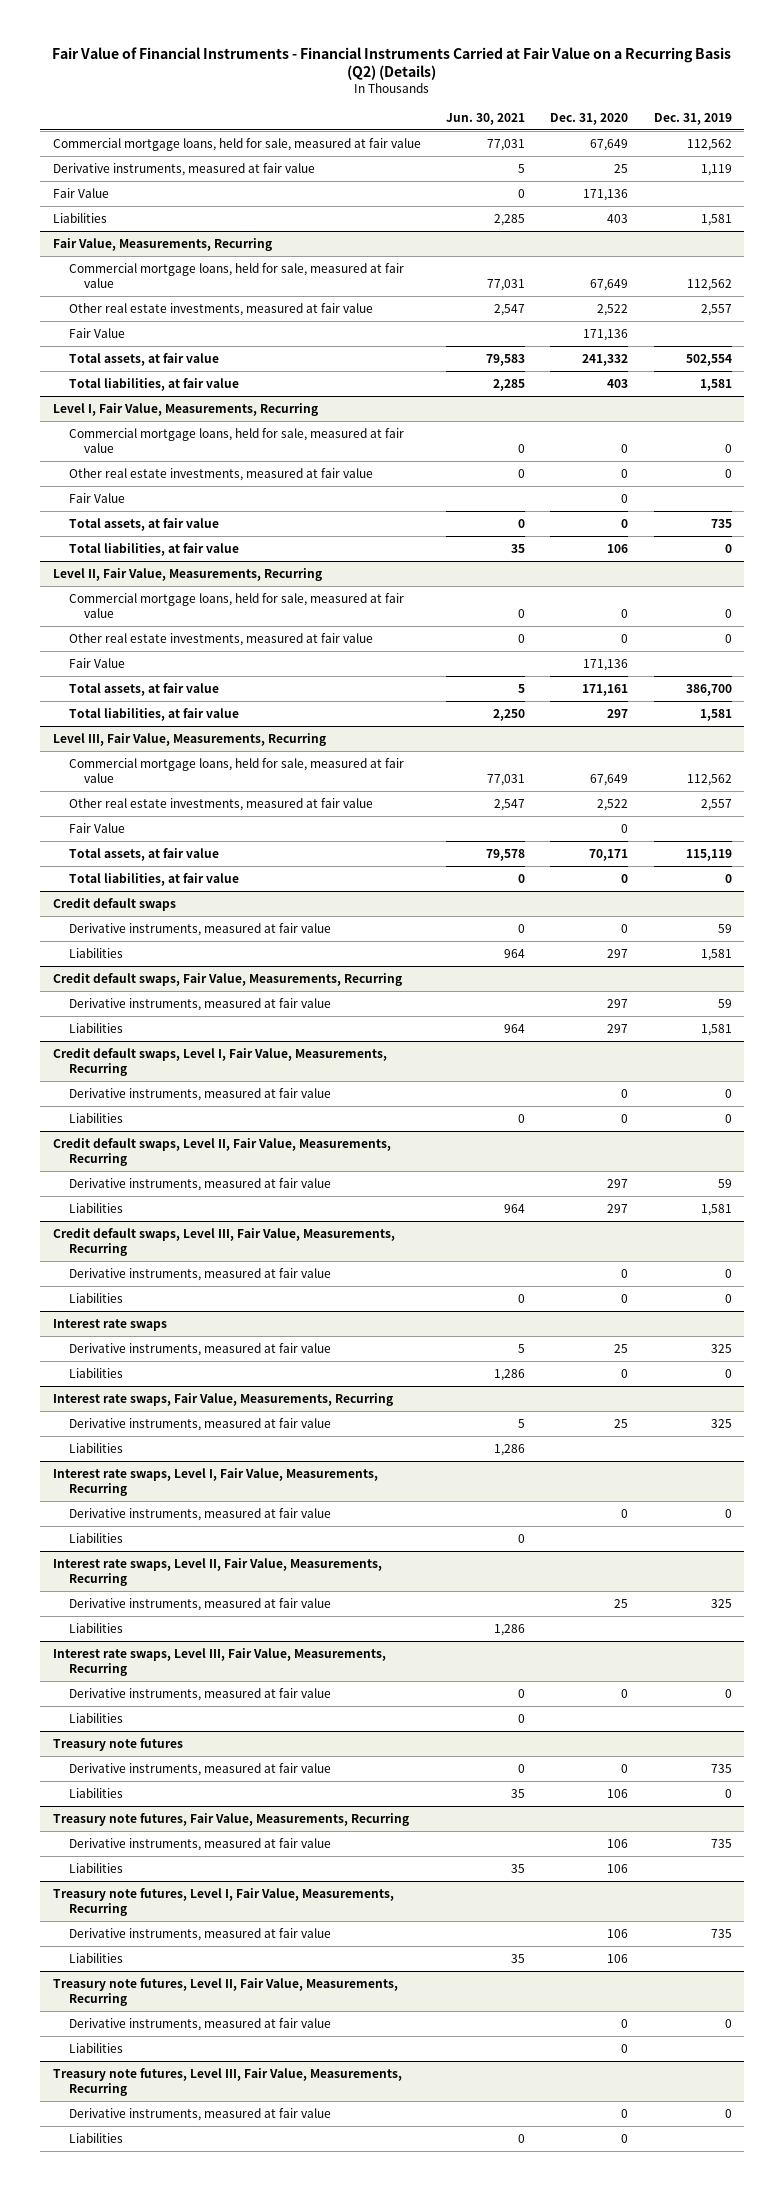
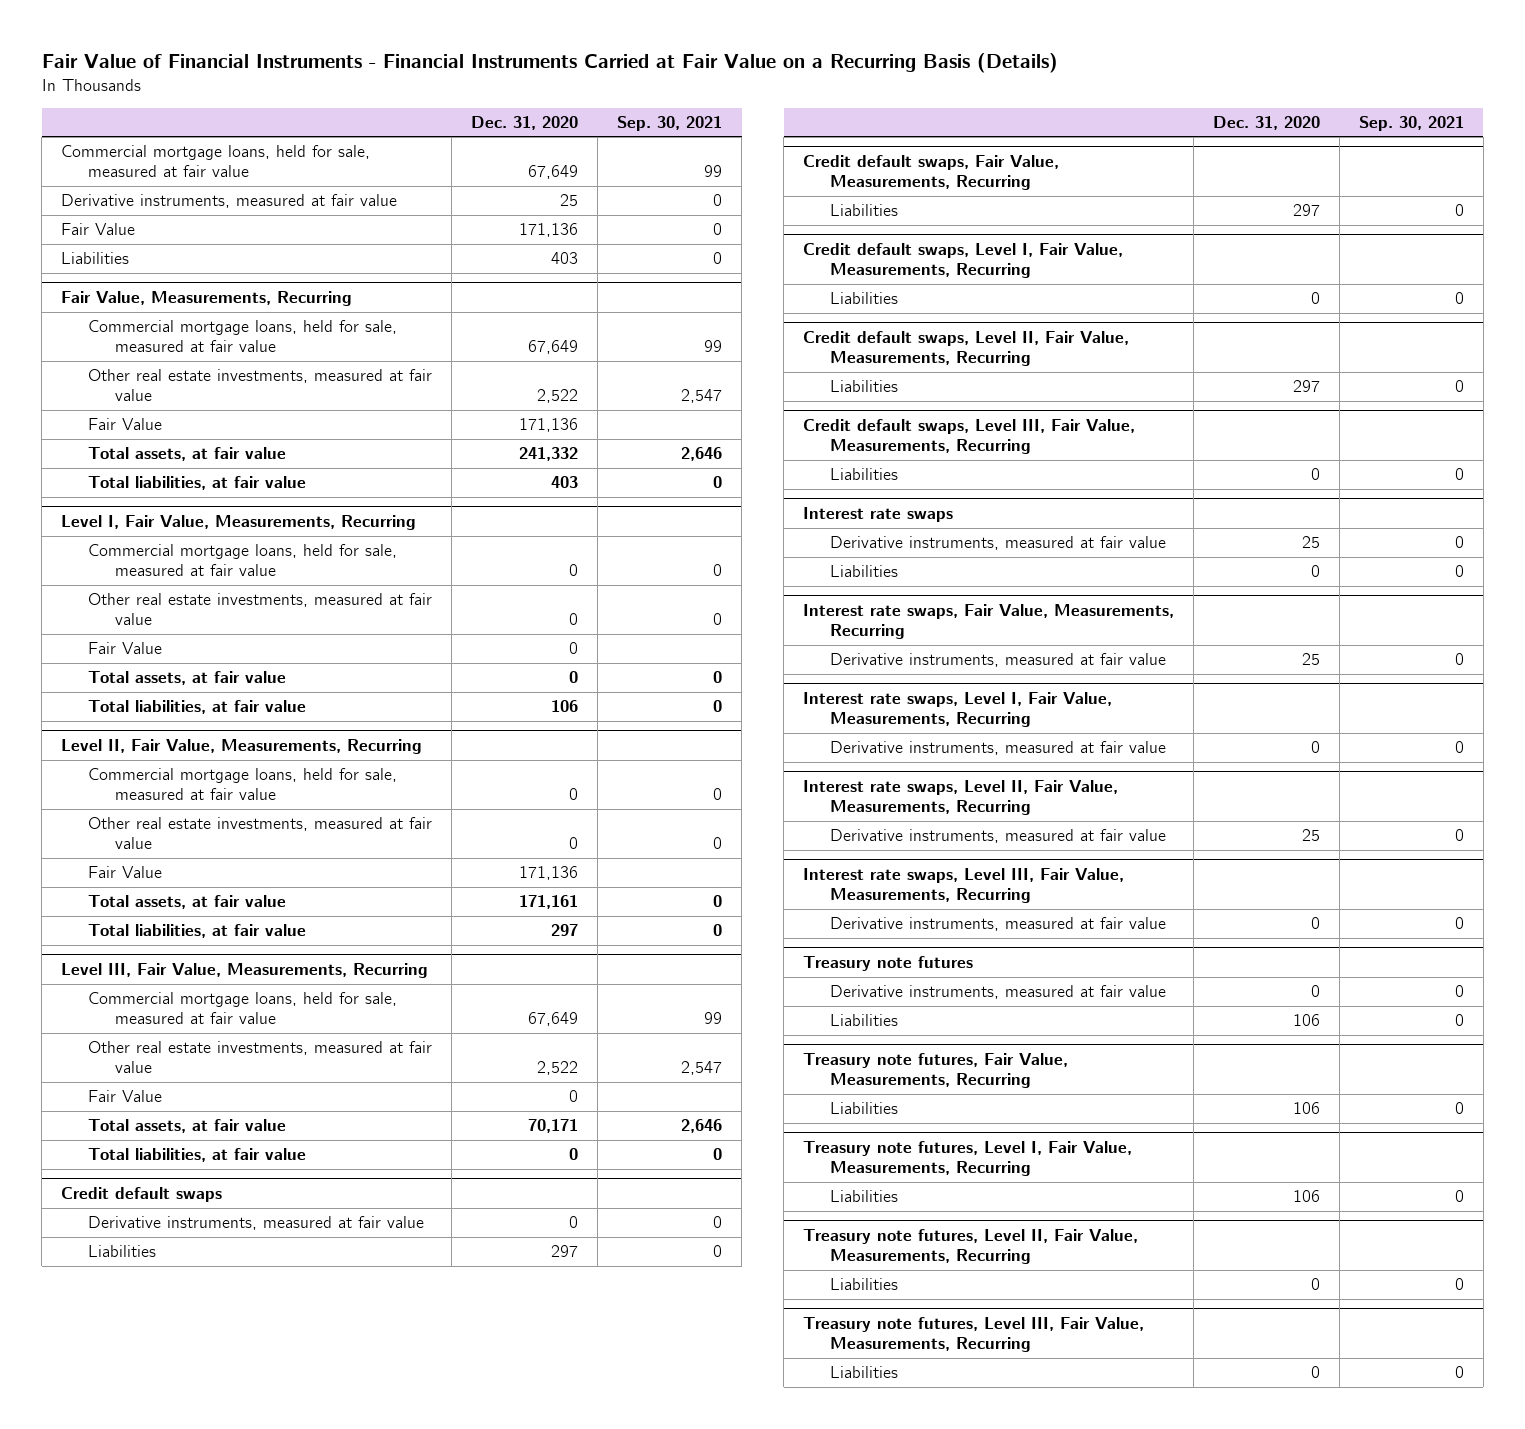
[52,46,732,81] Fair Value of Financial Instruments - Financial Instruments Carried at Fair Value on a Recurring Basis (Q2) (Details) -> [41,53,1058,74] Fair Value of Financial Instruments - Financial Instruments Carried at Fair Value on a Recurring Basis (Details)
[445,112,525,125] Jun. 30, 2021 -> none
[653,112,732,125] Dec. 31, 2019 -> none
none -> [617,115,723,131] Sep. 30, 2021
[68,997,331,1011] Derivative instruments, measured at fair value -> none
[68,1087,331,1101] Derivative instruments, measured at fair value -> none
[68,1177,331,1191] Derivative instruments, measured at fair value -> none
[68,1267,331,1281] Derivative instruments, measured at fair value -> none
[68,1442,123,1453] Liabilities -> none
[68,1532,123,1543] Liabilities -> none
[68,1622,123,1633] Liabilities -> none
[68,1712,123,1723] Liabilities -> none
[68,1837,331,1851] Derivative instruments, measured at fair value -> none
[68,1927,331,1941] Derivative instruments, measured at fair value -> none
[68,2017,331,2031] Derivative instruments, measured at fair value -> none
[68,2107,331,2121] Derivative instruments, measured at fair value -> none

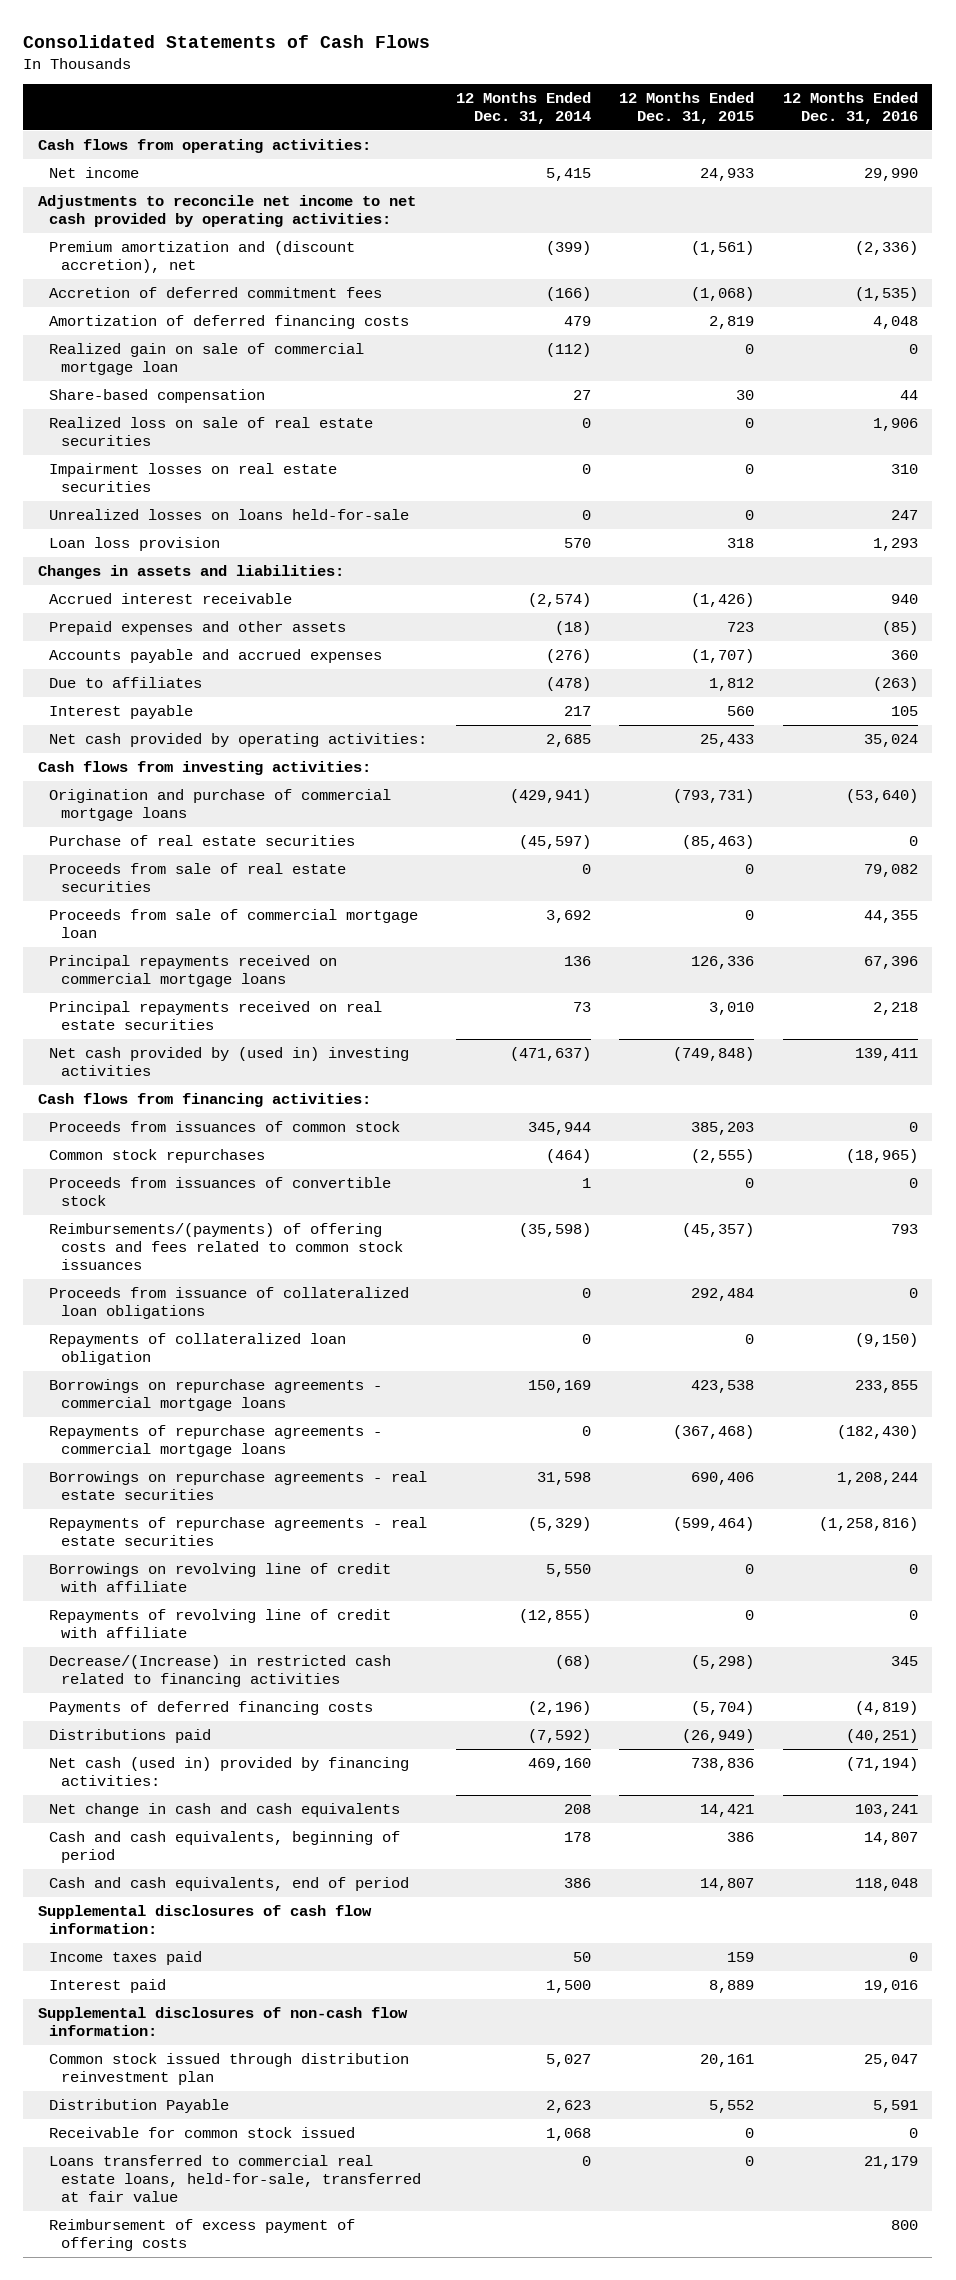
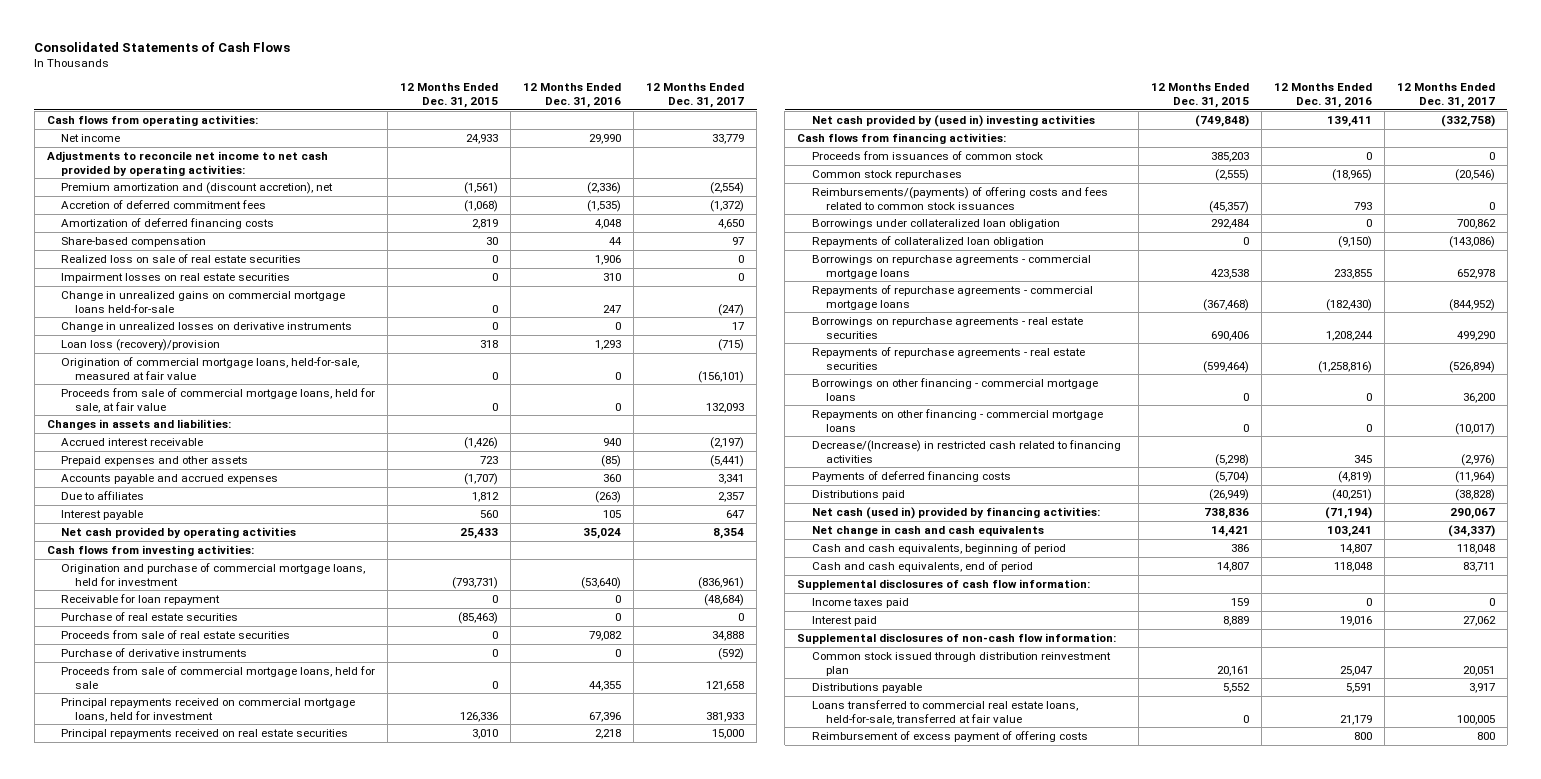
[455,92,591,125] 12 Months Ended Dec. 31, 2014 -> none
none -> [646,83,745,108] 12 Months Ended Dec. 31, 2017
[49,342,365,376] Realized gain on sale of commercial mortgage loan -> none
[49,508,410,520] Unrealized losses on loans held-for-sale -> [61,290,346,313] Change in unrealized gains on commercial mortgage loans held-for-sale
none -> [61,321,353,332] Change in unrealized losses on derivative instruments
[49,536,221,551] Loan loss provision -> [61,338,221,351] Loan loss (recovery)/provision
none -> [61,356,360,380] Origination of commercial mortgage loans, held-for-sale, measured at fair value
none -> [61,387,376,413] Proceeds from sale of commercial mortgage loans, held for sale, at fair value
[49,732,428,747] Net cash provided by operating activities: -> [61,526,297,538] Net cash provided by operating activities
[49,788,392,822] Origination and purchase of commercial mortgage loans -> [61,562,366,586] Origination and purchase of commercial mortgage loans, held for investment
none -> [61,593,221,605] Receivable for loan repayment
none -> [61,647,248,657] Purchase of derivative instruments
[49,908,419,939] Proceeds from sale of commercial mortgage loan -> [61,665,376,689] Proceeds from sale of commercial mortgage loans, held for sale
[49,954,338,988] Principal repayments received on commercial mortgage loans -> [61,697,356,722] Principal repayments received on commercial mortgage loans, held for investment
[49,1176,392,1207] Proceeds from issuances of convertible stock -> none
[49,1286,410,1320] Proceeds from issuance of collateralized loan obligations -> [811,218,1060,229] Borrowings under collateralized loan obligation
[49,1562,392,1593] Borrowings on revolving line of credit with affiliate -> none
[49,1608,392,1639] Repayments of revolving line of credit with affiliate -> none
none -> [811,377,1098,401] Borrowings on other financing - commercial mortgage loans
none -> [811,408,1103,432] Repayments on other financing - commercial mortgage loans
[49,2126,356,2138] Receivable for common stock issued -> none
[49,2098,230,2113] Distribution Payable -> [811,682,922,693] Distributions payable

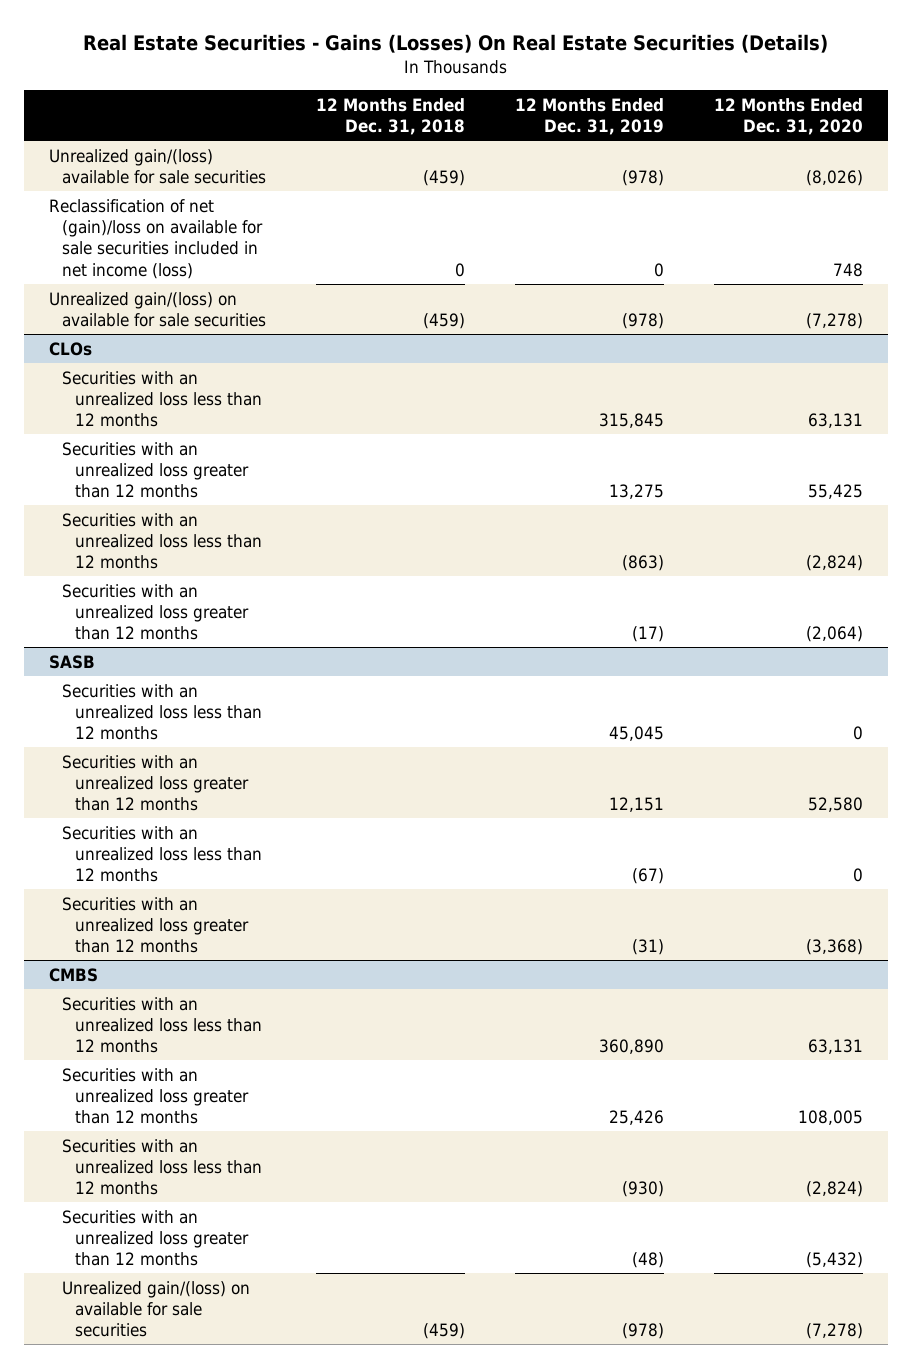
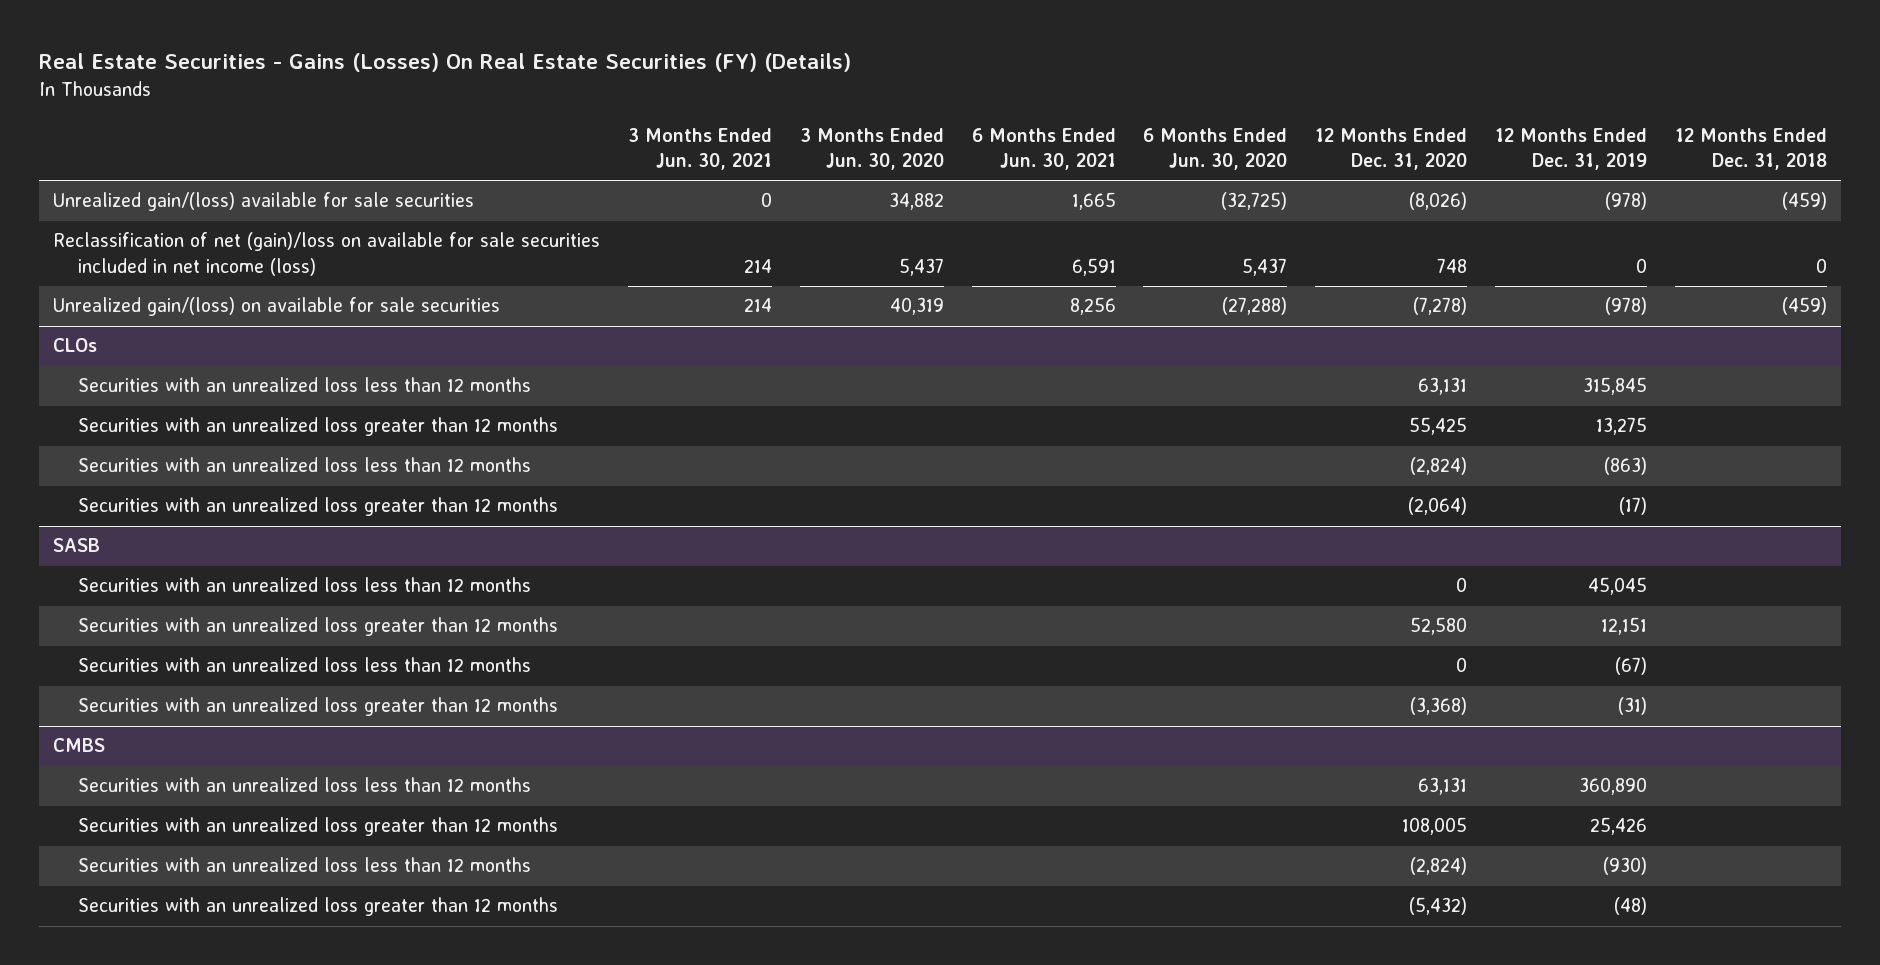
[83,34,829,54] Real Estate Securities - Gains (Losses) On Real Estate Securities (Details) -> [39,53,852,73] Real Estate Securities - Gains (Losses) On Real Estate Securities (FY) (Details)
none -> [627,127,772,171] 3 Months Ended Jun. 30, 2021
none -> [799,127,944,171] 3 Months Ended Jun. 30, 2020
none -> [971,127,1116,171] 6 Months Ended Jun. 30, 2021
none -> [1143,127,1288,171] 6 Months Ended Jun. 30, 2020
[61,1280,250,1338] Unrealized gain/(loss) on available for sale securities -> none

